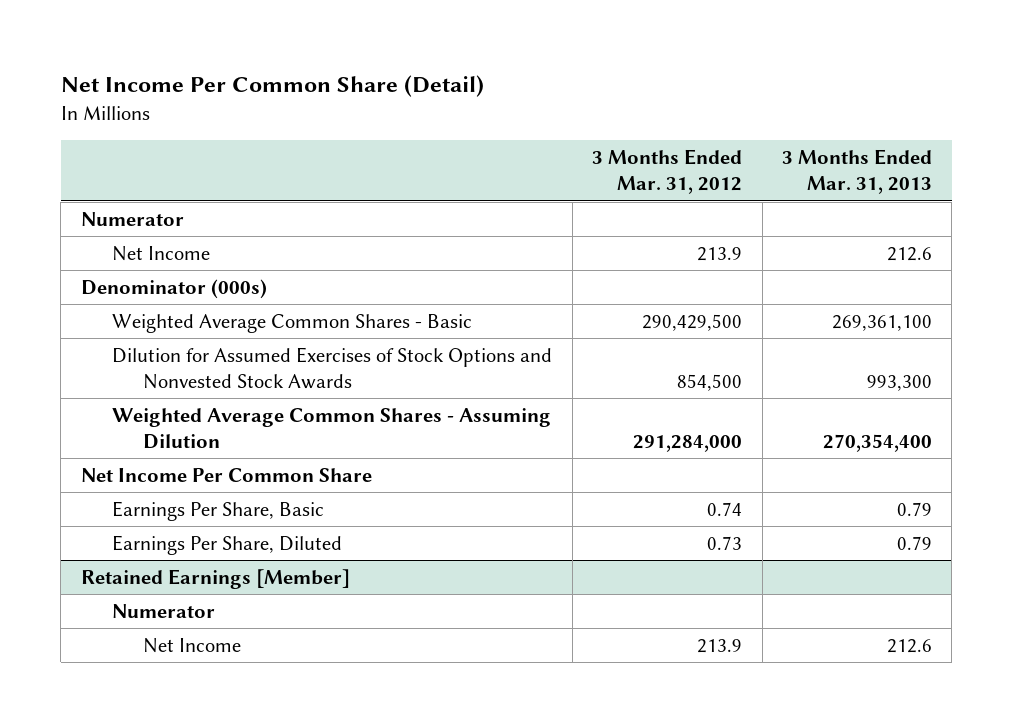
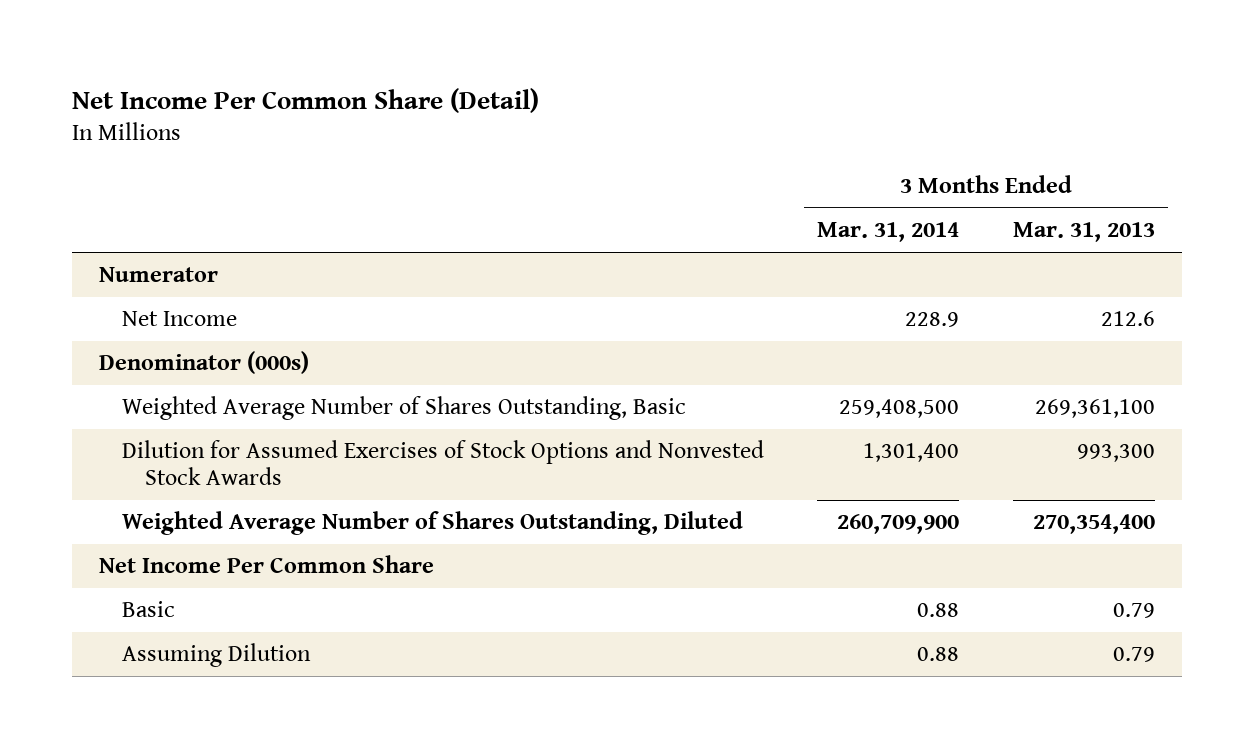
[592,149,743,195] 3 Months Ended Mar. 31, 2012 -> none
none -> [817,222,960,243] Mar. 31, 2014
[112,313,473,333] Weighted Average Common Shares - Basic -> [121,396,686,421] Weighted Average Number of Shares Outstanding, Basic
[112,407,552,449] Weighted Average Common Shares - Assuming Dilution -> [121,511,743,536] Weighted Average Number of Shares Outstanding, Diluted
[80,568,350,589] Retained Earnings [Member] -> none
[112,603,216,618] Numerator -> none
[143,637,242,653] Net Income -> none
[112,500,325,521] Earnings Per Share, Basic -> [121,601,175,618] Basic
[112,534,343,555] Earnings Per Share, Diluted -> [121,643,311,668] Assuming Dilution

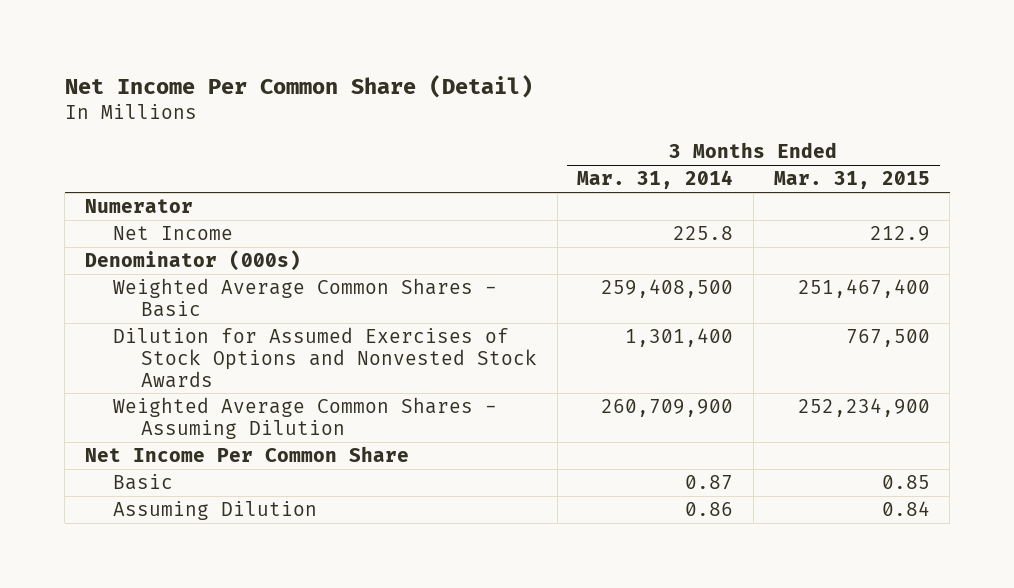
[1012,222,1155,243] Mar. 31, 2013 -> none
none -> [773,171,930,190] Mar. 31, 2015
[905,312,960,328] 228.9 -> [673,226,734,241] 225.8
[121,396,686,421] Weighted Average Number of Shares Outstanding, Basic -> [113,278,498,317] Weighted Average Common Shares - Basic
[121,511,743,536] Weighted Average Number of Shares Outstanding, Diluted -> [113,397,498,439] Weighted Average Common Shares - Assuming Dilution
[917,603,960,618] 0.88 -> [685,475,734,491] 0.87
[917,647,960,662] 0.88 -> [685,502,734,517] 0.86

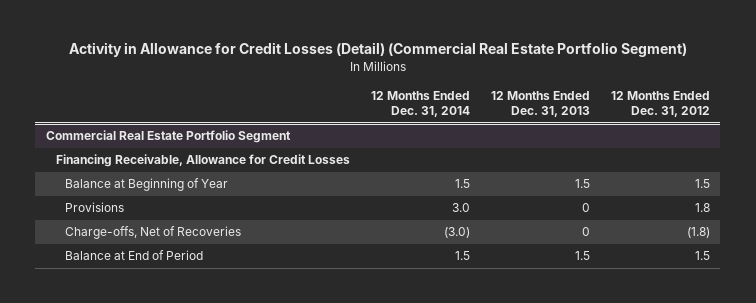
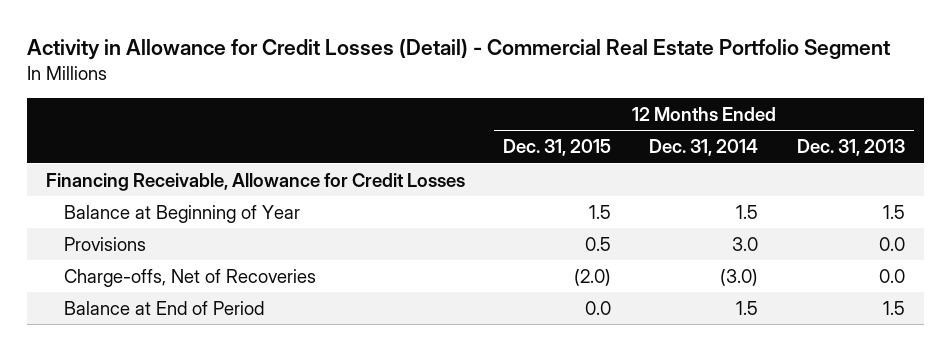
[68,42,687,58] Activity in Allowance for Credit Losses (Detail) (Commercial Real Estate Portfolio Segment) -> [26,38,890,61] Activity in Allowance for Credit Losses (Detail) - Commercial Real Estate Portfolio Segment
[610,90,710,118] 12 Months Ended Dec. 31, 2012 -> none
none -> [503,139,612,157] Dec. 31, 2015
[45,130,291,144] Commercial Real Estate Portfolio Segment -> none
[581,203,590,213] 0 -> [878,236,905,251] 0.0
[581,227,590,237] 0 -> [878,268,905,283] 0.0

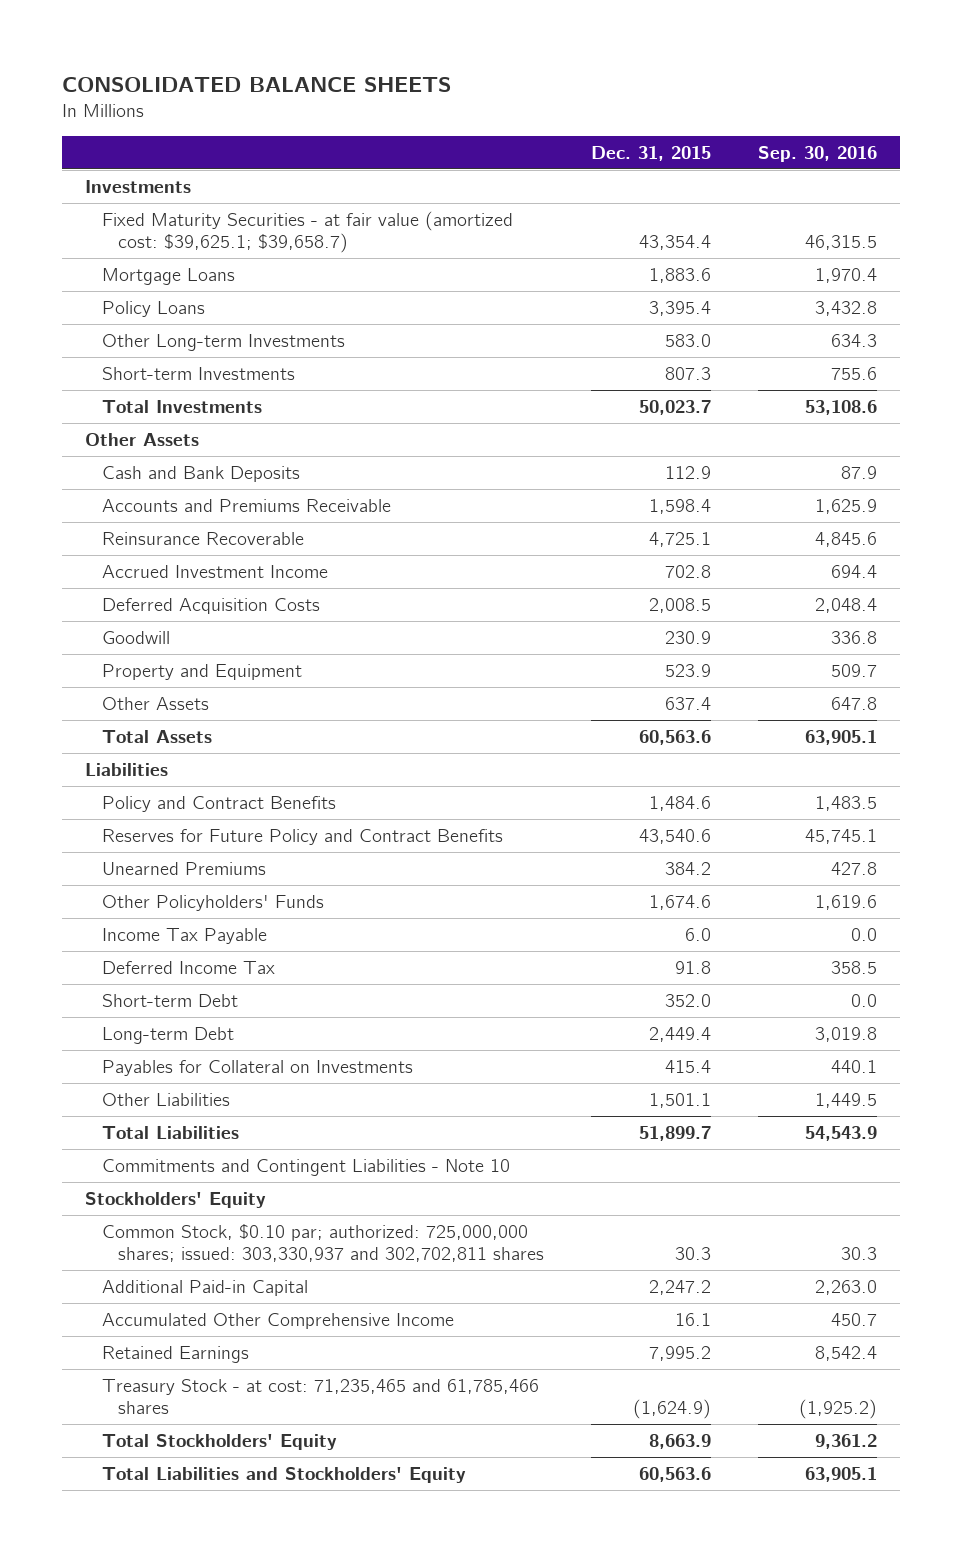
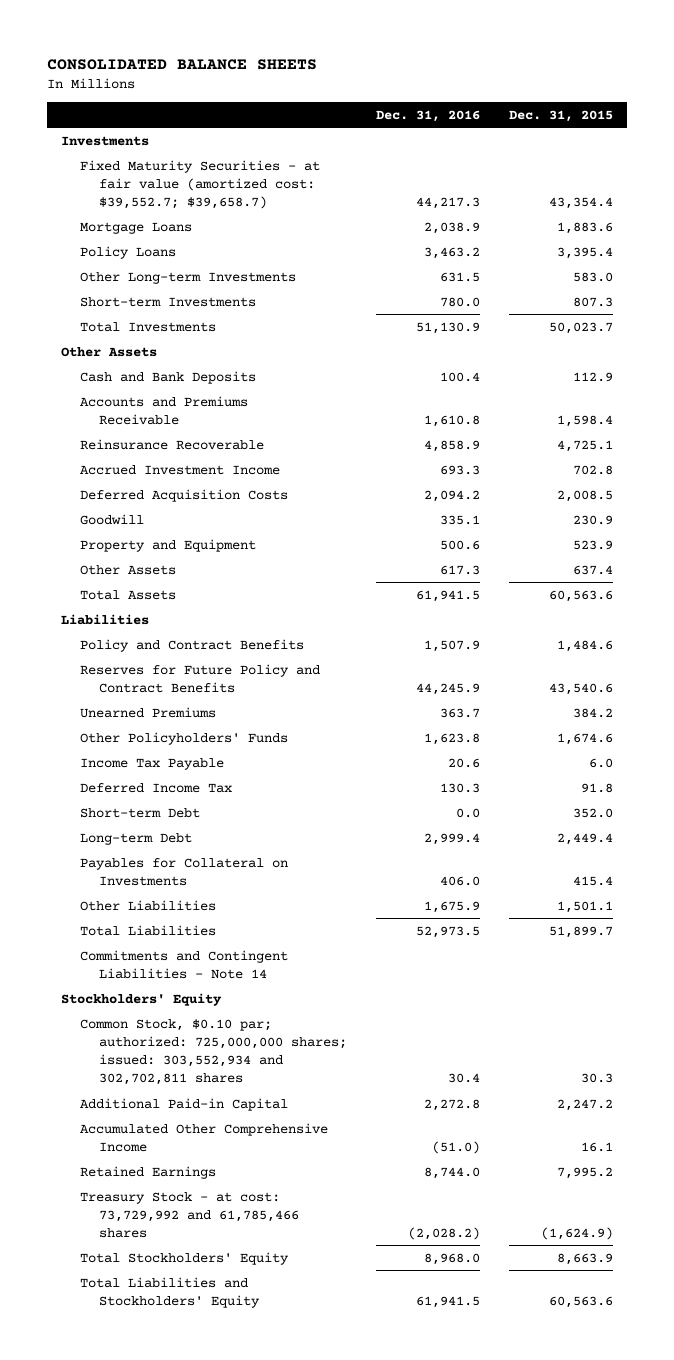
[757,145,877,162] Sep. 30, 2016 -> none
none -> [375,109,480,122] Dec. 31, 2016
[101,210,513,253] Fixed Maturity Securities - at fair value (amortized cost: $39,625.1; $39,658.7) -> [79,159,320,210] Fixed Maturity Securities - at fair value (amortized cost: $39,552.7; $39,658.7)
[101,1158,510,1176] Commitments and Contingent Liabilities - Note 10 -> [79,949,288,979] Commitments and Contingent Liabilities - Note 14
[101,1223,545,1262] Common Stock, $0.10 par; authorized: 725,000,000 shares; issued: 303,330,937 and 302,702,811 shares -> [79,1018,347,1086] Common Stock, $0.10 par; authorized: 725,000,000 shares; issued: 303,552,934 and 302,702,811 shares
[101,1378,539,1414] Treasury Stock - at cost: 71,235,465 and 61,785,466 shares -> [79,1191,299,1239] Treasury Stock - at cost: 73,729,992 and 61,785,466 shares

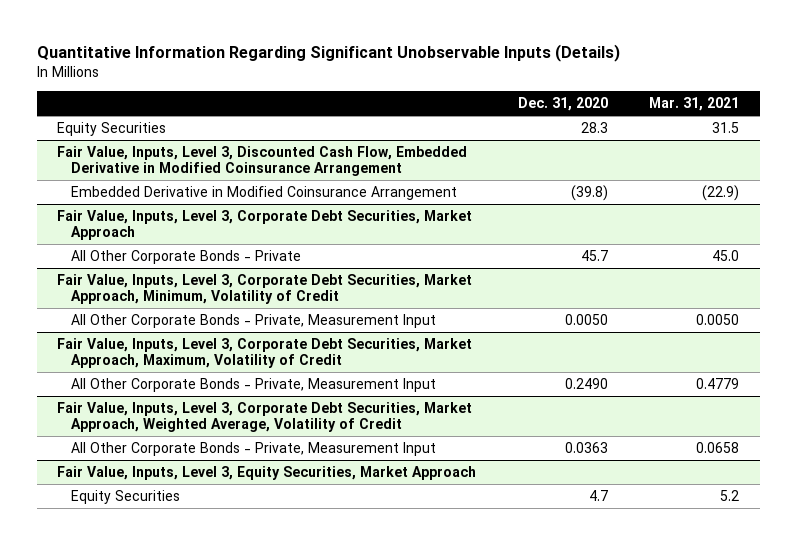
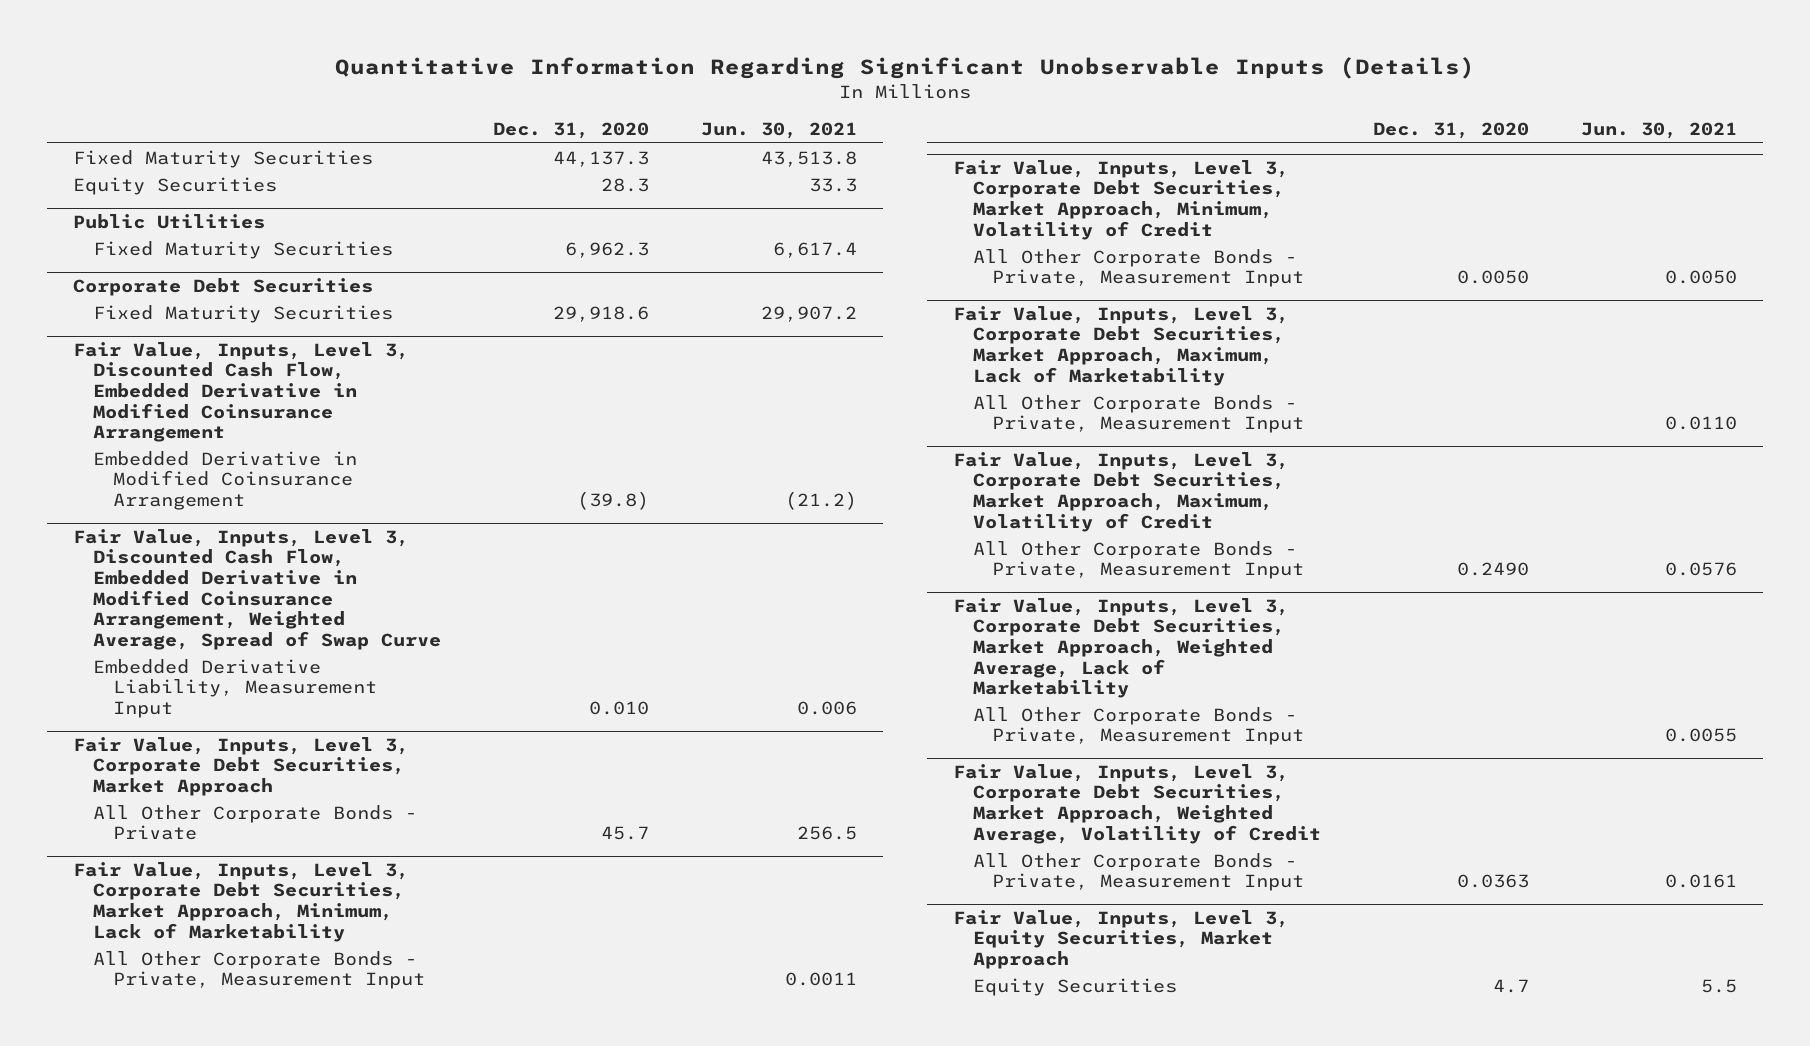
[649,97,740,112] Mar. 31, 2021 -> none
none -> [700,122,857,140] Jun. 30, 2021
none -> [72,149,373,168] Fixed Maturity Securities
none -> [72,213,265,229] Public Utilities
none -> [92,240,393,259] Fixed Maturity Securities
none -> [72,277,373,296] Corporate Debt Securities
none -> [92,304,393,323] Fixed Maturity Securities
none -> [72,528,441,650] Fair Value, Inputs, Level 3, Discounted Cash Flow, Embedded Derivative in Modified Coinsurance Arrangement, Weighted Average, Spread of Swap Curve
none -> [92,658,377,718] Embedded Derivative Liability, Measurement Input
none -> [72,861,409,942] Fair Value, Inputs, Level 3, Corporate Debt Securities, Market Approach, Minimum, Lack of Marketability
none -> [92,950,425,990] All Other Corporate Bonds - Private, Measurement Input
none -> [952,305,1289,386] Fair Value, Inputs, Level 3, Corporate Debt Securities, Market Approach, Maximum, Lack of Marketability
none -> [972,394,1305,434] All Other Corporate Bonds - Private, Measurement Input
none -> [952,597,1289,699] Fair Value, Inputs, Level 3, Corporate Debt Securities, Market Approach, Weighted Average, Lack of Marketability
none -> [972,706,1305,746] All Other Corporate Bonds - Private, Measurement Input

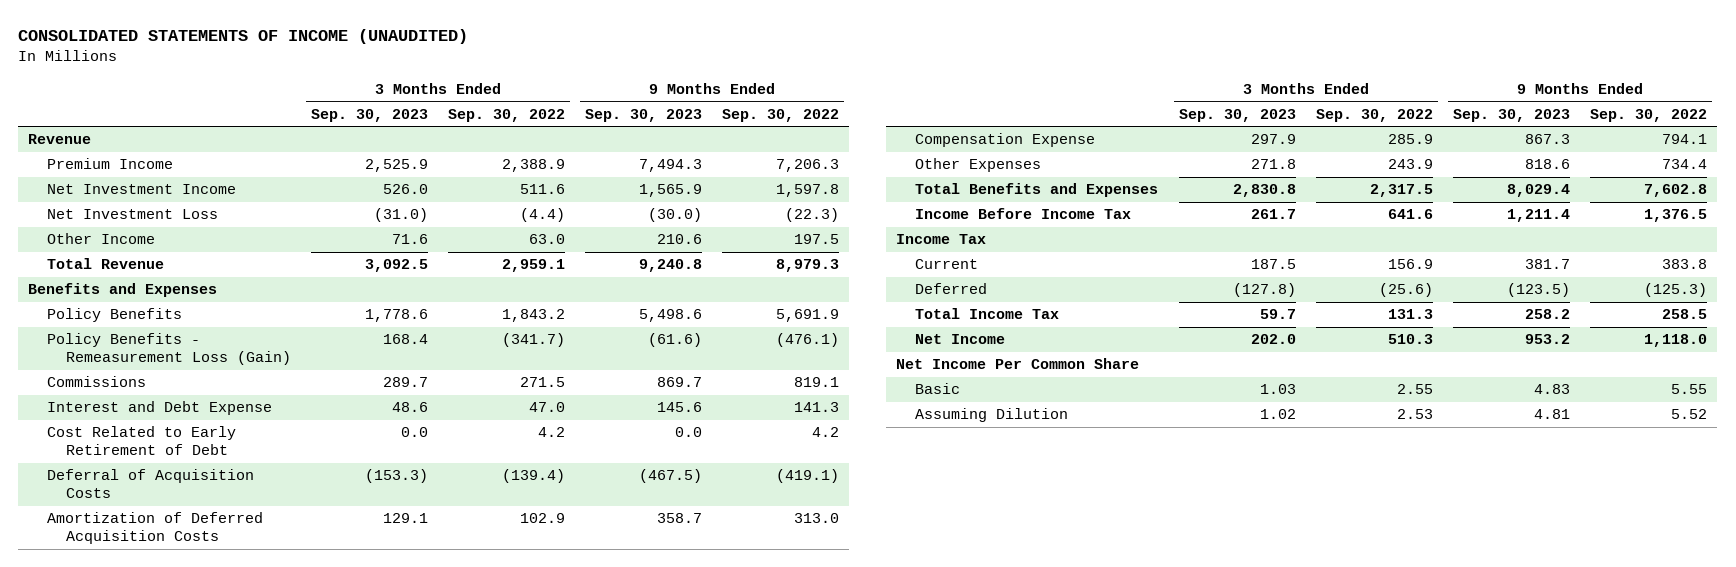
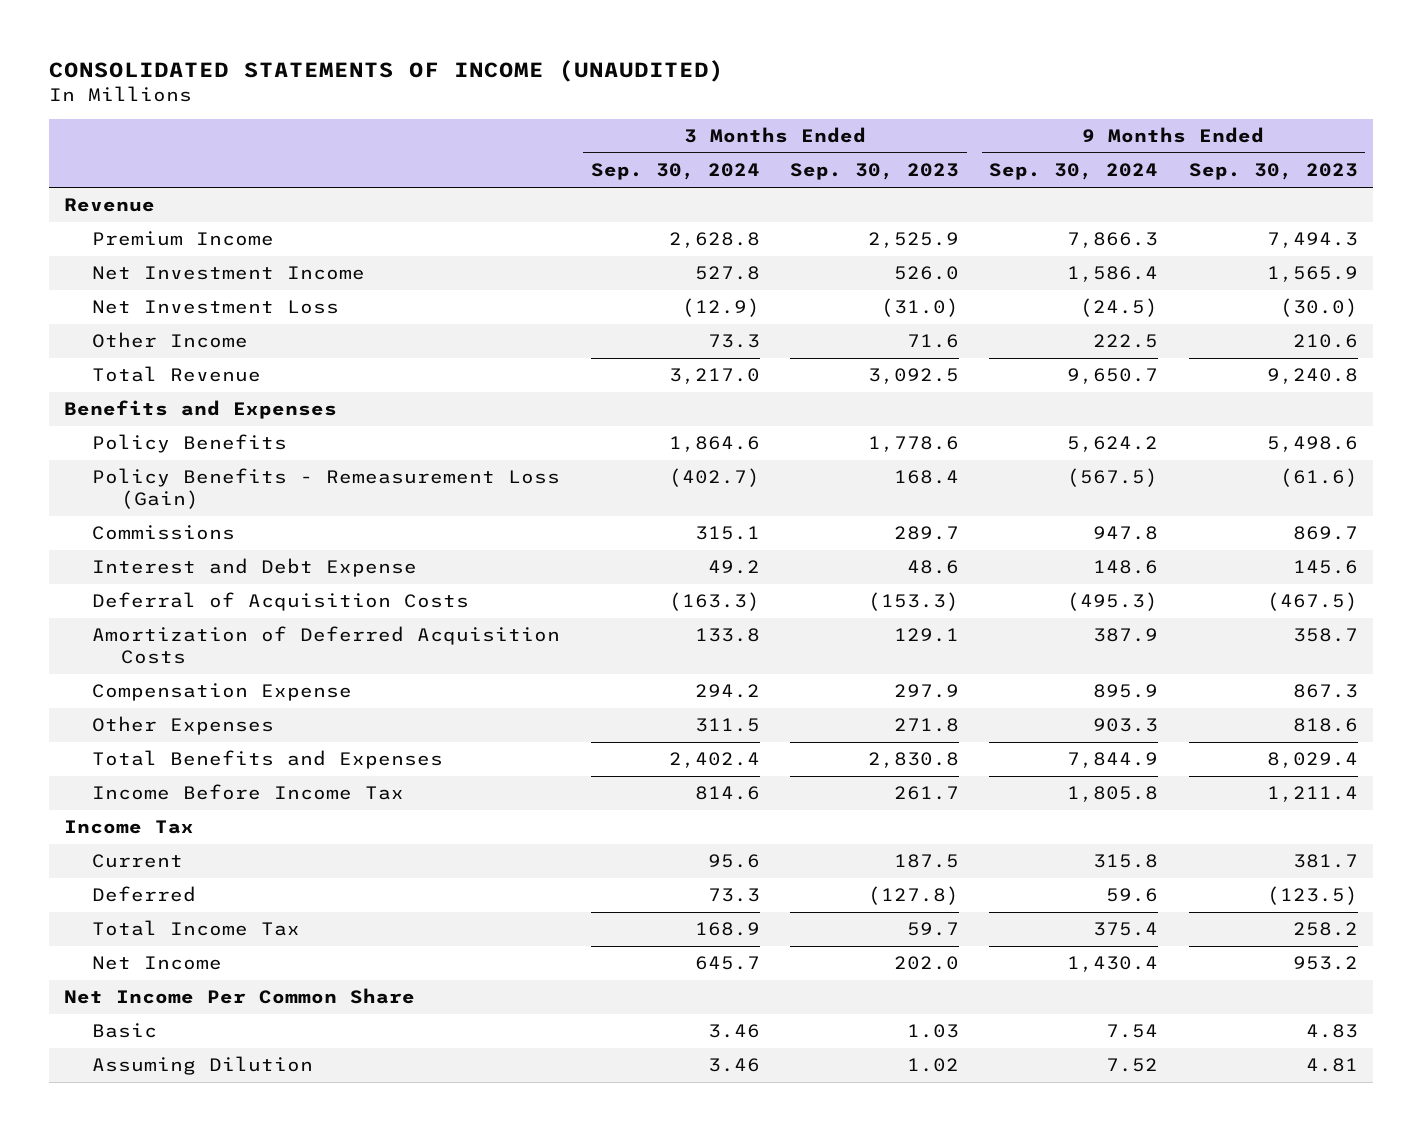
[447,108,565,122] Sep. 30, 2022 -> none
[722,108,840,122] Sep. 30, 2022 -> none
none -> [590,163,760,181] Sep. 30, 2024
none -> [989,163,1159,181] Sep. 30, 2024
[46,426,236,455] Cost Related to Early Retirement of Debt -> none

